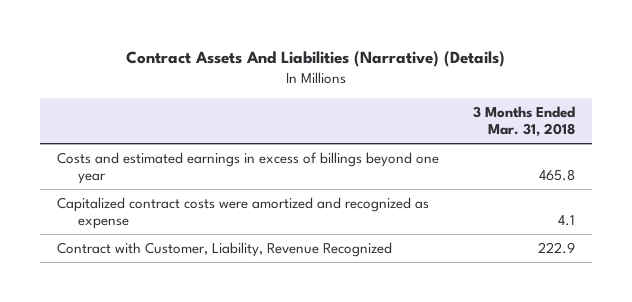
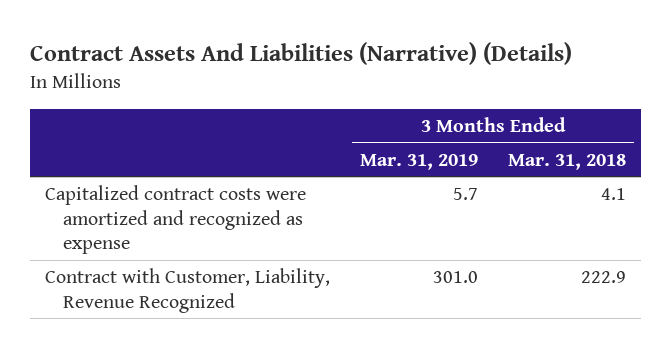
none -> [359,153,478,170] Mar. 31, 2019
[56,151,439,185] Costs and estimated earnings in excess of billings beyond one year -> none

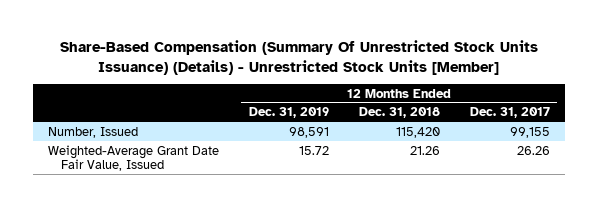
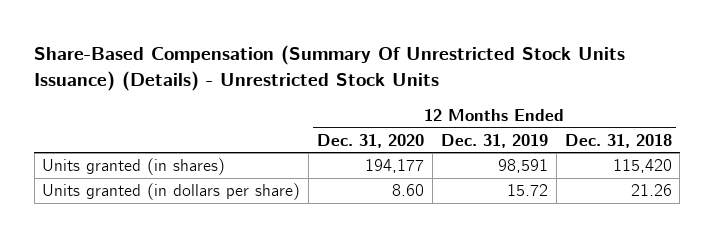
[59,40,538,75] Share-Based Compensation (Summary Of Unrestricted Stock Units Issuance) (Details) - Unrestricted Stock Units [Member] -> [34,44,626,91] Share-Based Compensation (Summary Of Unrestricted Stock Units Issuance) (Details) - Unrestricted Stock Units
[469,107,550,119] Dec. 31, 2017 -> none
none -> [317,133,425,148] Dec. 31, 2020
[47,126,138,138] Number, Issued -> [42,158,226,176] Units granted (in shares)
[47,144,219,172] Weighted-Average Grant Date Fair Value, Issued -> [42,183,301,201] Units granted (in dollars per share)

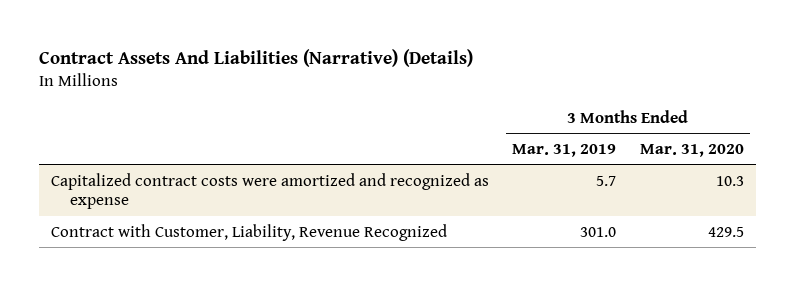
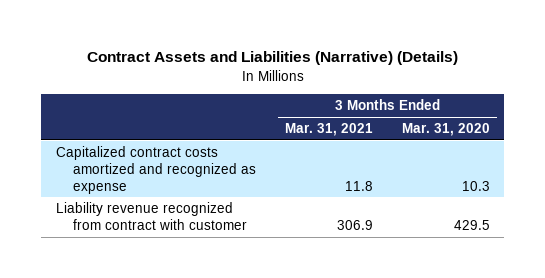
[38,49,473,68] Contract Assets And Liabilities (Narrative) (Details) -> [86,51,458,66] Contract Assets and Liabilities (Narrative) (Details)
[512,143,617,157] Mar. 31, 2019 -> none
none -> [285,123,374,137] Mar. 31, 2021
[50,172,489,210] Capitalized contract costs were amortized and recognized as expense -> [55,146,257,194] Capitalized contract costs amortized and recognized as expense
[50,223,447,241] Contract with Customer, Liability, Revenue Recognized -> [55,202,248,230] Liability revenue recognized from contract with customer

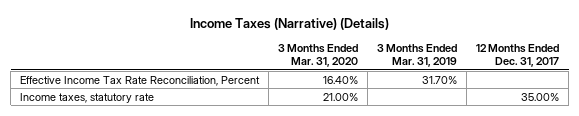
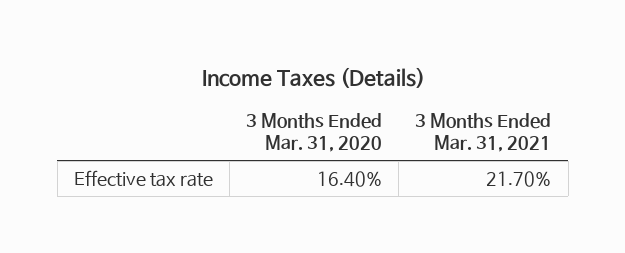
[189,17,389,30] Income Taxes (Narrative) (Details) -> [201,67,425,89] Income Taxes (Details)
[377,43,458,68] 3 Months Ended Mar. 31, 2019 -> none
[476,43,560,68] 12 Months Ended Dec. 31, 2017 -> none
none -> [415,113,552,153] 3 Months Ended Mar. 31, 2021
[20,92,155,103] Income taxes, statutory rate -> none
[20,75,261,86] Effective Income Tax Rate Reconciliation, Percent -> [73,169,213,187] Effective tax rate

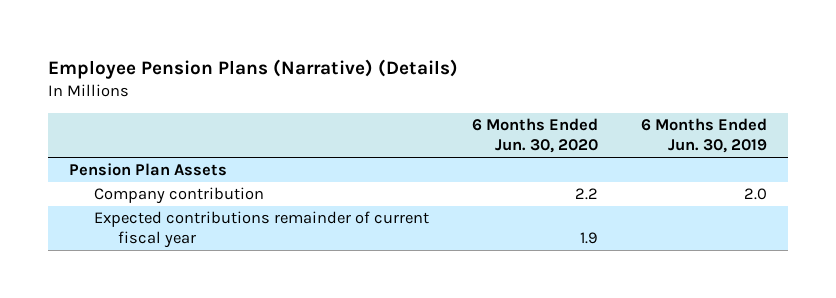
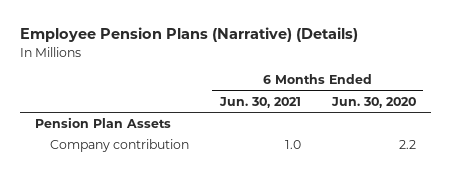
[640,118,767,154] 6 Months Ended Jun. 30, 2019 -> none
none -> [218,96,301,108] Jun. 30, 2021
[93,211,429,249] Expected contributions remainder of current fiscal year -> none

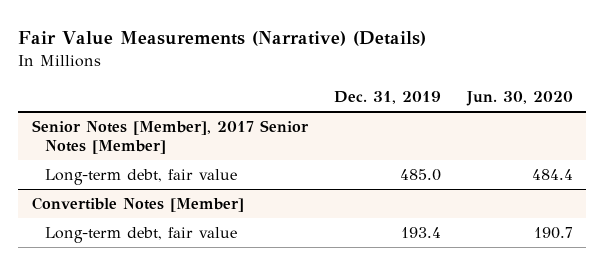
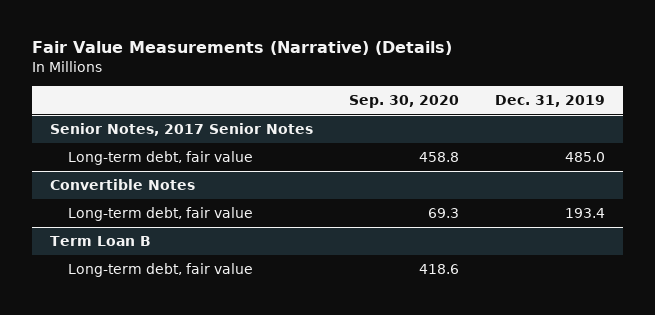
[466,91,574,107] Jun. 30, 2020 -> none
none -> [348,94,459,108] Sep. 30, 2020
[31,120,309,155] Senior Notes [Member], 2017 Senior Notes [Member] -> [49,123,313,137] Senior Notes, 2017 Senior Notes
[31,197,244,213] Convertible Notes [Member] -> [49,179,195,191] Convertible Notes
none -> [49,236,151,247] Term Loan B
none -> [67,263,253,278] Long-term debt, fair value

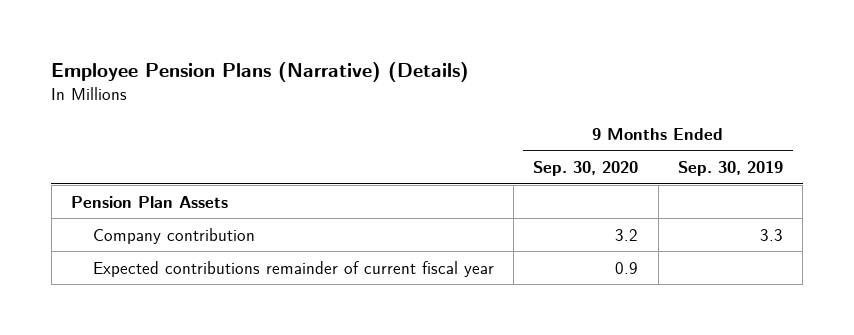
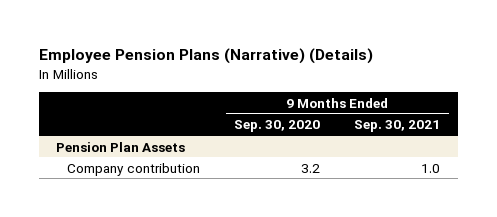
[678,161,784,177] Sep. 30, 2019 -> none
none -> [354,120,441,133] Sep. 30, 2021
[92,260,494,277] Expected contributions remainder of current fiscal year -> none

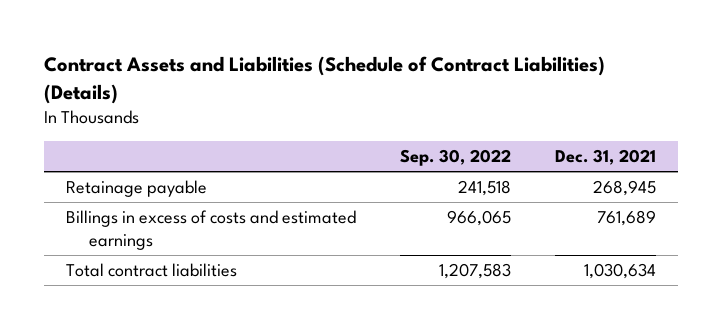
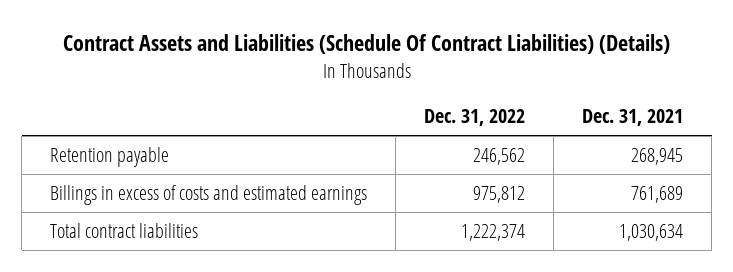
[43,56,605,105] Contract Assets and Liabilities (Schedule of Contract Liabilities) (Details) -> [62,34,670,55] Contract Assets and Liabilities (Schedule Of Contract Liabilities) (Details)
[399,149,511,167] Sep. 30, 2022 -> none
none -> [424,108,526,126] Dec. 31, 2022
[65,179,207,197] Retainage payable -> [50,146,170,167] Retention payable

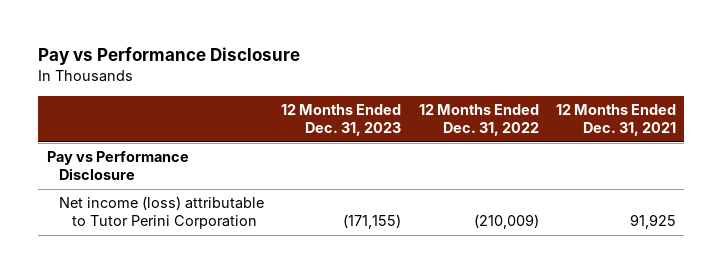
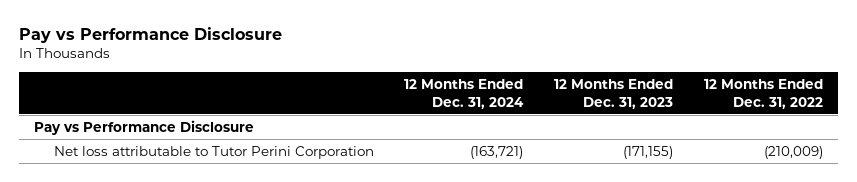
[555,104,676,137] 12 Months Ended Dec. 31, 2021 -> none
none -> [404,78,525,109] 12 Months Ended Dec. 31, 2024
[59,196,265,230] Net income (loss) attributable to Tutor Perini Corporation -> [53,145,374,159] Net loss attributable to Tutor Perini Corporation

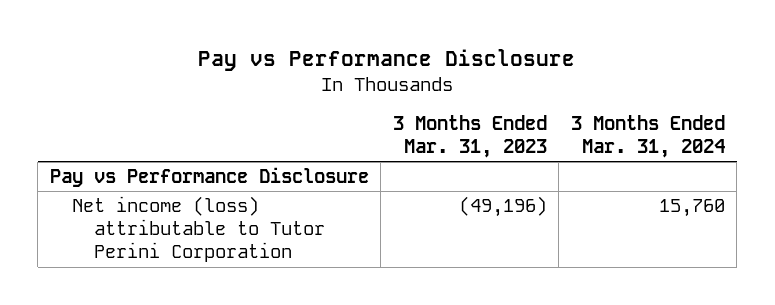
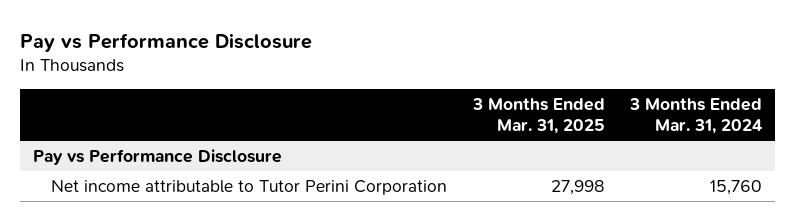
[392,114,547,159] 3 Months Ended Mar. 31, 2023 -> none
none -> [471,97,605,134] 3 Months Ended Mar. 31, 2025
[71,195,325,263] Net income (loss) attributable to Tutor Perini Corporation -> [51,180,448,196] Net income attributable to Tutor Perini Corporation

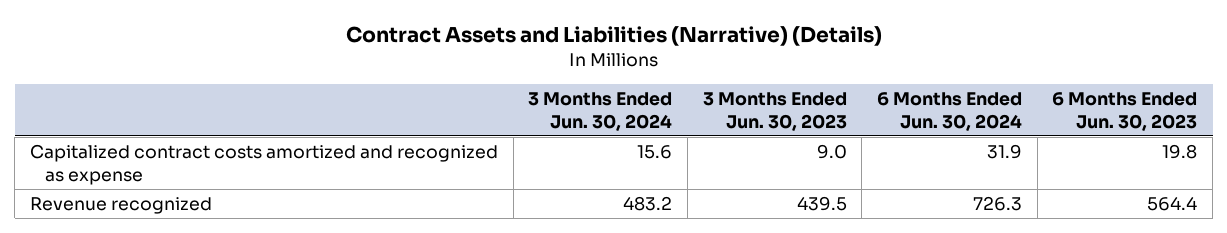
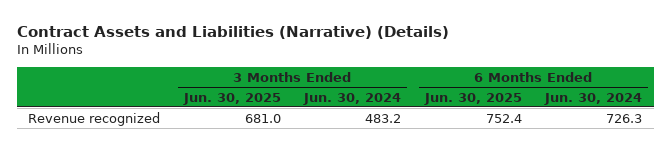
[702,91,847,131] 3 Months Ended Jun. 30, 2023 -> none
[1052,91,1198,131] 6 Months Ended Jun. 30, 2023 -> none
none -> [182,92,281,105] Jun. 30, 2025
none -> [423,92,522,105] Jun. 30, 2025
[29,144,498,185] Capitalized contract costs amortized and recognized as expense -> none

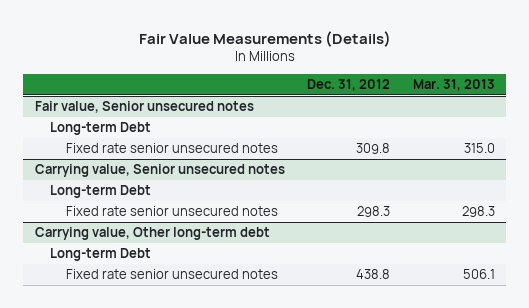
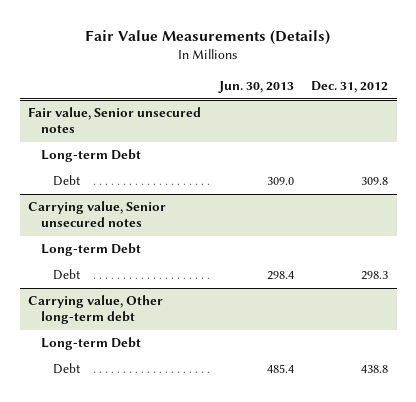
[412,79,495,92] Mar. 31, 2013 -> none
none -> [217,81,294,94] Jun. 30, 2013
[66,143,279,154] Fixed rate senior unsecured notes -> [52,175,81,187] Debt
[66,206,279,217] Fixed rate senior unsecured notes -> [52,269,81,281] Debt
[66,269,279,280] Fixed rate senior unsecured notes -> [52,363,81,375] Debt

